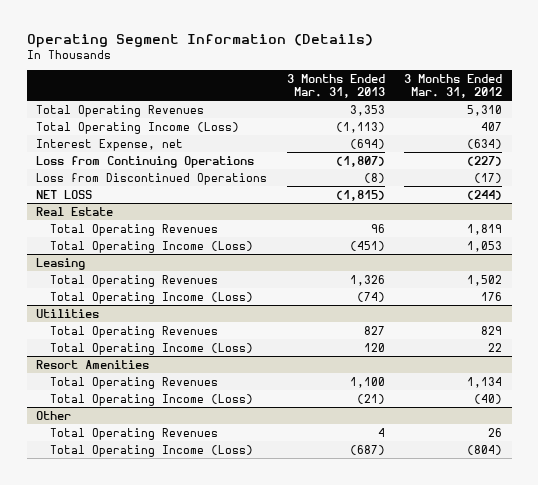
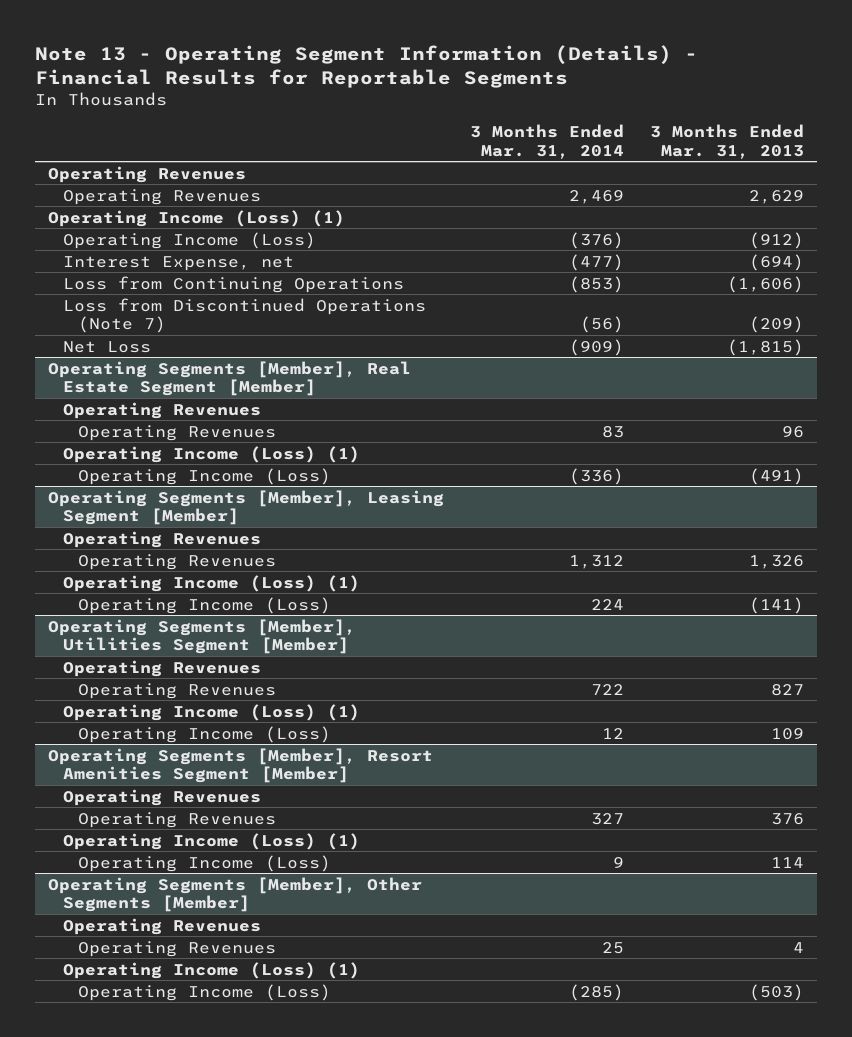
[26,33,373,48] Operating Segment Information (Details) -> [35,44,699,88] Note 13 - Operating Segment Information (Details) - Financial Results for Reportable Segments
[403,73,502,99] 3 Months Ended Mar. 31, 2012 -> none
none -> [470,124,625,159] 3 Months Ended Mar. 31, 2014
none -> [48,165,247,183] Operating Revenues
[36,104,205,117] Total Operating Revenues -> [62,188,261,205] Operating Revenues
[349,104,385,116] 3,353 -> [748,189,804,204] 2,629
none -> [48,209,346,227] Operating Income (Loss) (1)
[36,121,240,134] Total Operating Income (Loss) -> [62,231,316,249] Operating Income (Loss)
[335,121,385,133] (1,113) -> [748,231,804,249] (912)
[36,206,114,216] Real Estate -> none
[36,257,86,270] Leasing -> none
[36,308,100,318] Utilities -> none
[36,359,150,369] Resort Amenities -> none
[36,410,72,420] Other -> none
[335,155,385,167] (1,807) -> [726,275,804,293] (1,606)
[36,172,268,185] Loss from Discontinued Operations -> [62,297,426,333] Loss from Discontinued Operations (Note 7)
[363,172,385,183] (8) -> [748,315,804,333] (209)
[36,189,93,199] NET LOSS -> [62,340,151,353] Net Loss
none -> [48,360,412,396] Operating Segments [Member], Real Estate Segment [Member]
none -> [62,401,261,419] Operating Revenues
[49,223,218,236] Total Operating Revenues -> [77,424,276,441] Operating Revenues
none -> [62,445,360,463] Operating Income (Loss) (1)
[49,240,253,253] Total Operating Income (Loss) -> [77,467,331,485] Operating Income (Loss)
[349,240,385,251] (451) -> [748,467,804,485] (491)
none -> [48,489,445,525] Operating Segments [Member], Leasing Segment [Member]
none -> [62,530,261,548] Operating Revenues
[49,274,218,287] Total Operating Revenues -> [77,553,276,570] Operating Revenues
none -> [62,574,360,592] Operating Income (Loss) (1)
[49,291,253,304] Total Operating Income (Loss) -> [77,596,331,614] Operating Income (Loss)
[356,291,385,302] (74) -> [748,596,804,614] (141)
none -> [48,618,357,654] Operating Segments [Member], Utilities Segment [Member]
none -> [62,659,261,677] Operating Revenues
[49,325,218,338] Total Operating Revenues -> [77,682,276,699] Operating Revenues
none -> [62,703,360,721] Operating Income (Loss) (1)
[49,342,253,355] Total Operating Income (Loss) -> [77,725,331,743] Operating Income (Loss)
[363,342,385,352] 120 -> [770,727,804,740] 109
none -> [48,747,434,783] Operating Segments [Member], Resort Amenities Segment [Member]
none -> [62,788,261,806] Operating Revenues
[49,376,218,389] Total Operating Revenues -> [77,811,276,828] Operating Revenues
[349,376,385,388] 1,100 -> [770,812,804,825] 376
none -> [62,832,360,850] Operating Income (Loss) (1)
[49,393,253,406] Total Operating Income (Loss) -> [77,854,331,872] Operating Income (Loss)
[356,393,385,404] (21) -> [770,856,804,868] 114
none -> [48,876,423,912] Operating Segments [Member], Other Segments [Member]
none -> [62,917,261,935] Operating Revenues
[49,427,218,440] Total Operating Revenues -> [77,940,276,957] Operating Revenues
none -> [62,961,360,979] Operating Income (Loss) (1)
[49,444,253,457] Total Operating Income (Loss) -> [77,983,331,1001] Operating Income (Loss)
[349,444,385,455] (687) -> [748,983,804,1001] (503)

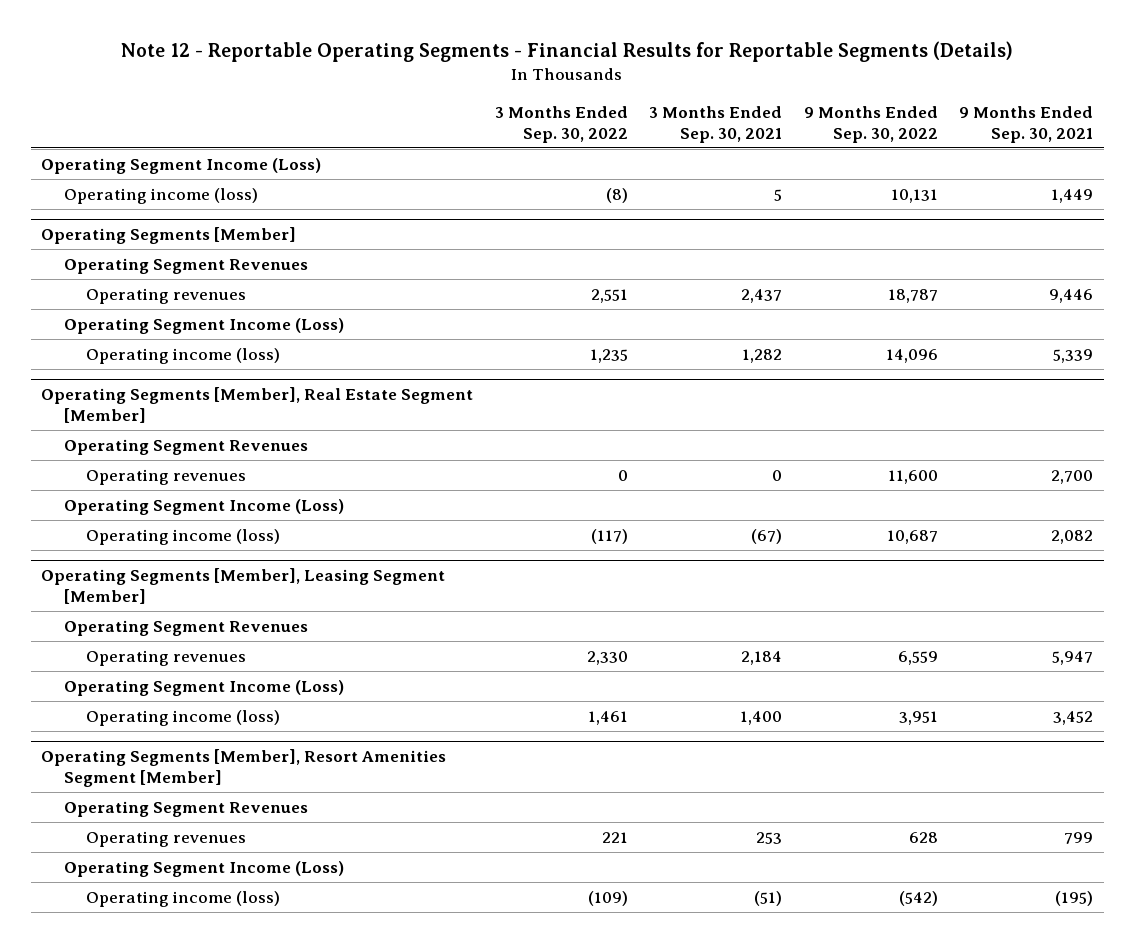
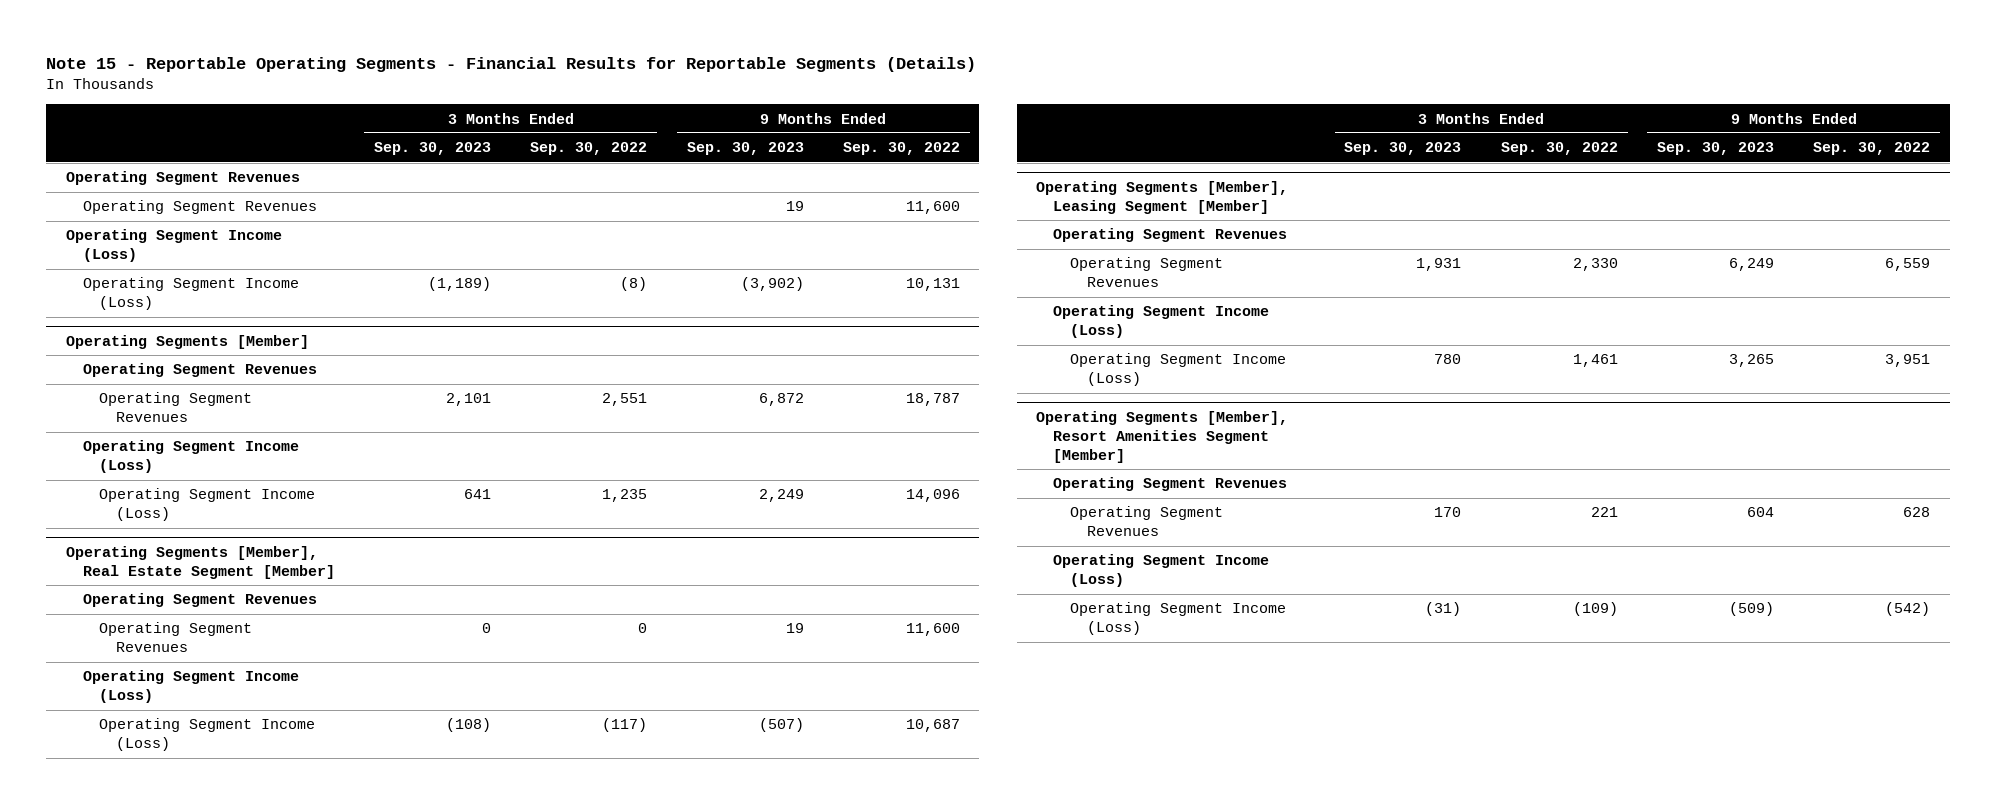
[121,41,1014,63] Note 12 - Reportable Operating Segments - Financial Results for Reportable Segments (Details) -> [46,57,977,73] Note 15 - Reportable Operating Segments - Financial Results for Reportable Segments (Details)
[649,105,783,143] 3 Months Ended Sep. 30, 2021 -> none
[959,105,1094,143] 9 Months Ended Sep. 30, 2021 -> none
none -> [373,142,491,156] Sep. 30, 2023
none -> [686,142,804,156] Sep. 30, 2023
none -> [65,171,300,186] Operating Segment Revenues
none -> [82,200,317,215] Operating Segment Revenues
[63,187,258,204] Operating income (loss) -> [82,277,299,311] Operating Segment Income (Loss)
[86,287,247,304] Operating revenues -> [99,392,253,423] Operating Segment Revenues
[86,347,281,364] Operating income (loss) -> [99,488,316,522] Operating Segment Income (Loss)
[86,468,247,485] Operating revenues -> [99,622,253,653] Operating Segment Revenues
[86,528,281,545] Operating income (loss) -> [99,718,316,752] Operating Segment Income (Loss)
[86,649,247,666] Operating revenues -> [1069,257,1223,288] Operating Segment Revenues
[86,709,281,726] Operating income (loss) -> [1069,353,1286,387] Operating Segment Income (Loss)
[86,830,247,847] Operating revenues -> [1069,506,1223,537] Operating Segment Revenues
[86,890,281,907] Operating income (loss) -> [1069,602,1286,636] Operating Segment Income (Loss)

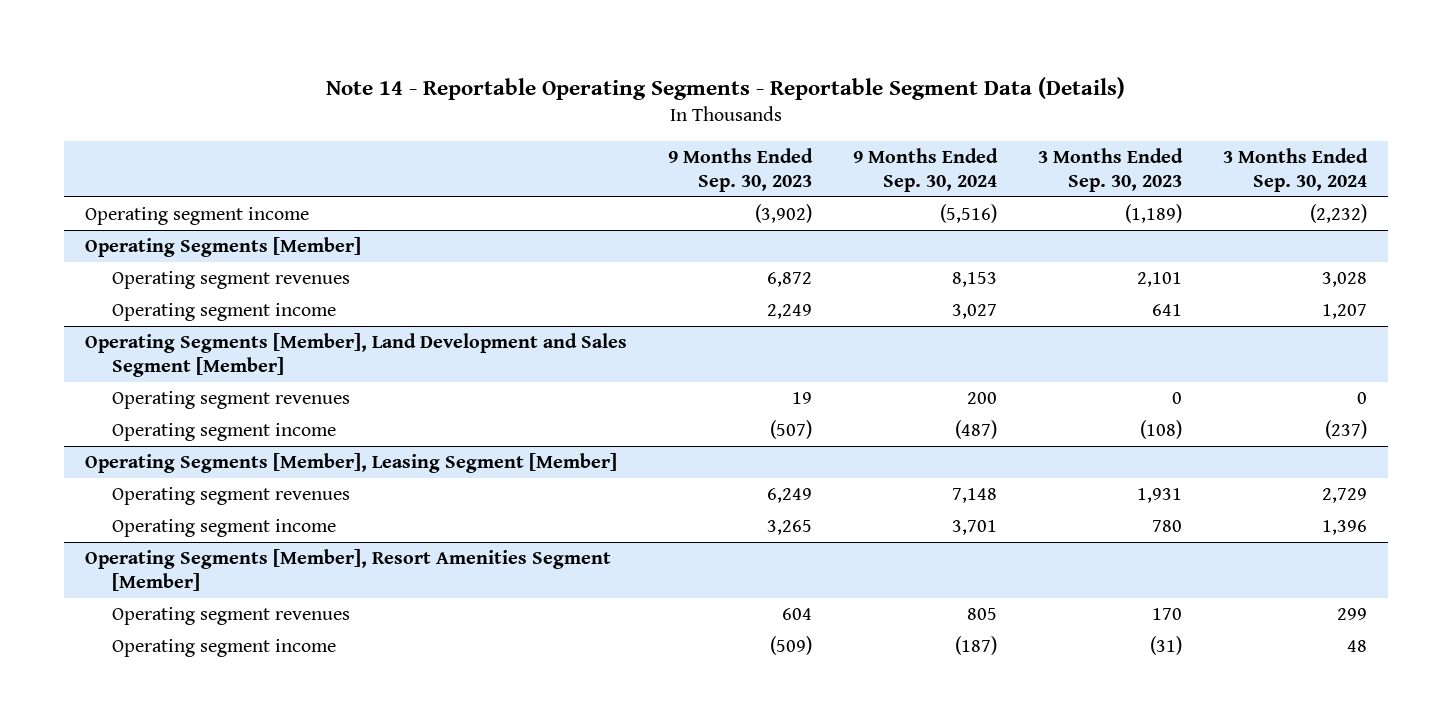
[46,57,977,73] Note 15 - Reportable Operating Segments - Financial Results for Reportable Segments (Details) -> [326,76,1126,100] Note 14 - Reportable Operating Segments - Reportable Segment Data (Details)
[530,142,648,156] Sep. 30, 2022 -> none
[842,142,960,156] Sep. 30, 2022 -> none
none -> [853,148,999,192] 9 Months Ended Sep. 30, 2024
none -> [1223,148,1369,192] 3 Months Ended Sep. 30, 2024
[65,171,300,186] Operating Segment Revenues -> none
[82,200,317,215] Operating Segment Revenues -> none
[65,229,282,263] Operating Segment Income (Loss) -> none
[82,277,299,311] Operating Segment Income (Loss) -> [84,207,309,226] Operating segment income
[82,363,317,378] Operating Segment Revenues -> none
[82,440,299,474] Operating Segment Income (Loss) -> none
[65,545,335,579] Operating Segments [Member], Real Estate Segment [Member] -> none
[82,593,317,608] Operating Segment Revenues -> none
[82,670,299,704] Operating Segment Income (Loss) -> none
[99,392,253,423] Operating Segment Revenues -> [112,271,351,290] Operating segment revenues
[99,488,316,522] Operating Segment Income (Loss) -> [112,303,337,322] Operating segment income
none -> [84,333,627,377] Operating Segments [Member], Land Development and Sales Segment [Member]
[99,622,253,653] Operating Segment Revenues -> [112,391,351,410] Operating segment revenues
[99,718,316,752] Operating Segment Income (Loss) -> [112,423,337,442] Operating segment income
[1053,228,1288,243] Operating Segment Revenues -> none
[1053,305,1270,339] Operating Segment Income (Loss) -> none
[1069,257,1223,288] Operating Segment Revenues -> [112,487,351,506] Operating segment revenues
[1069,353,1286,387] Operating Segment Income (Loss) -> [112,519,337,538] Operating segment income
[1053,477,1288,492] Operating Segment Revenues -> none
[1053,554,1270,588] Operating Segment Income (Loss) -> none
[1069,506,1223,537] Operating Segment Revenues -> [112,607,351,626] Operating segment revenues
[1069,602,1286,636] Operating Segment Income (Loss) -> [112,639,337,658] Operating segment income

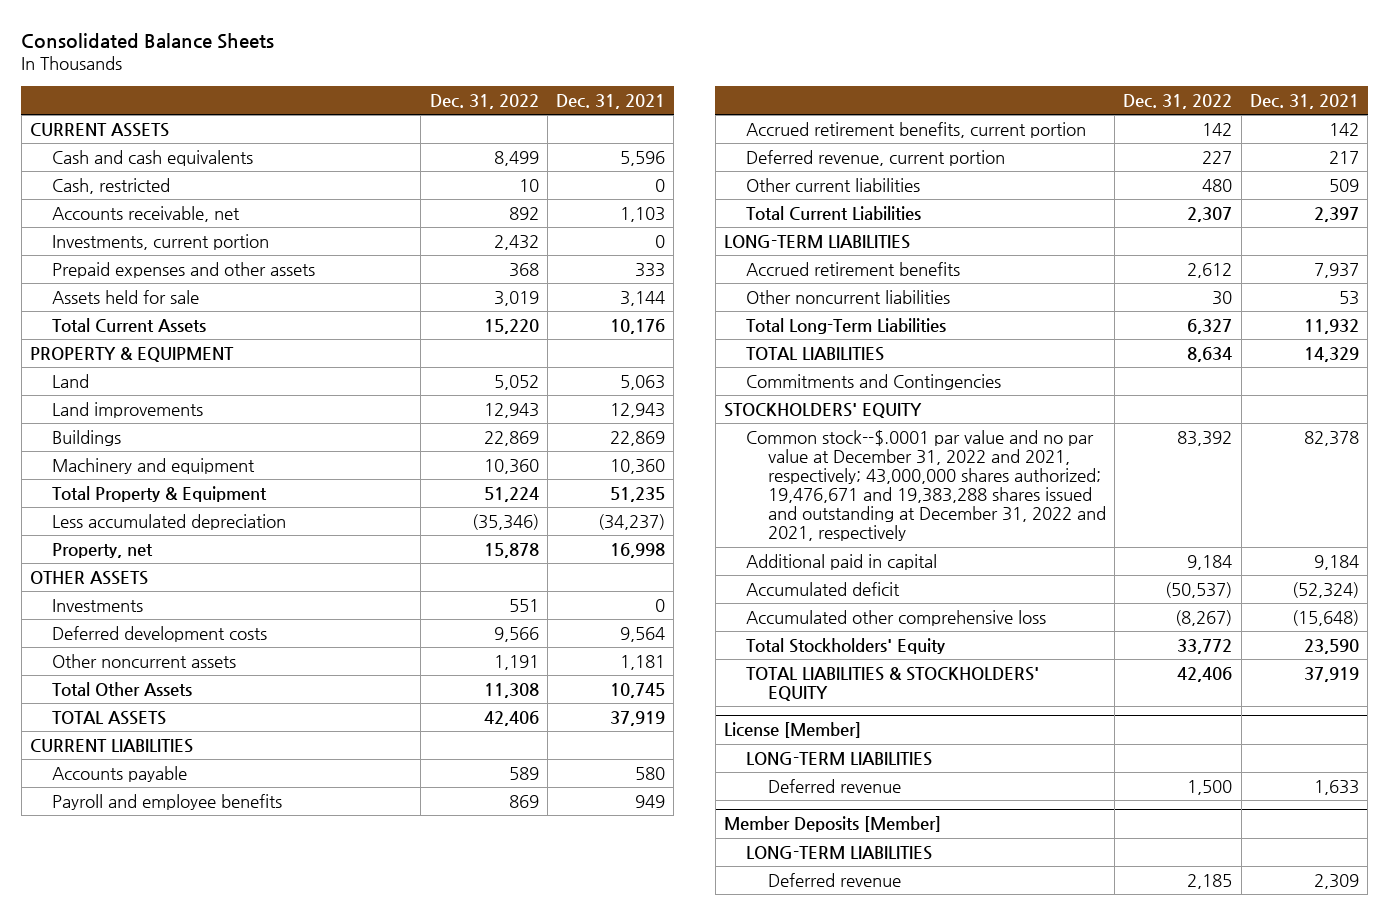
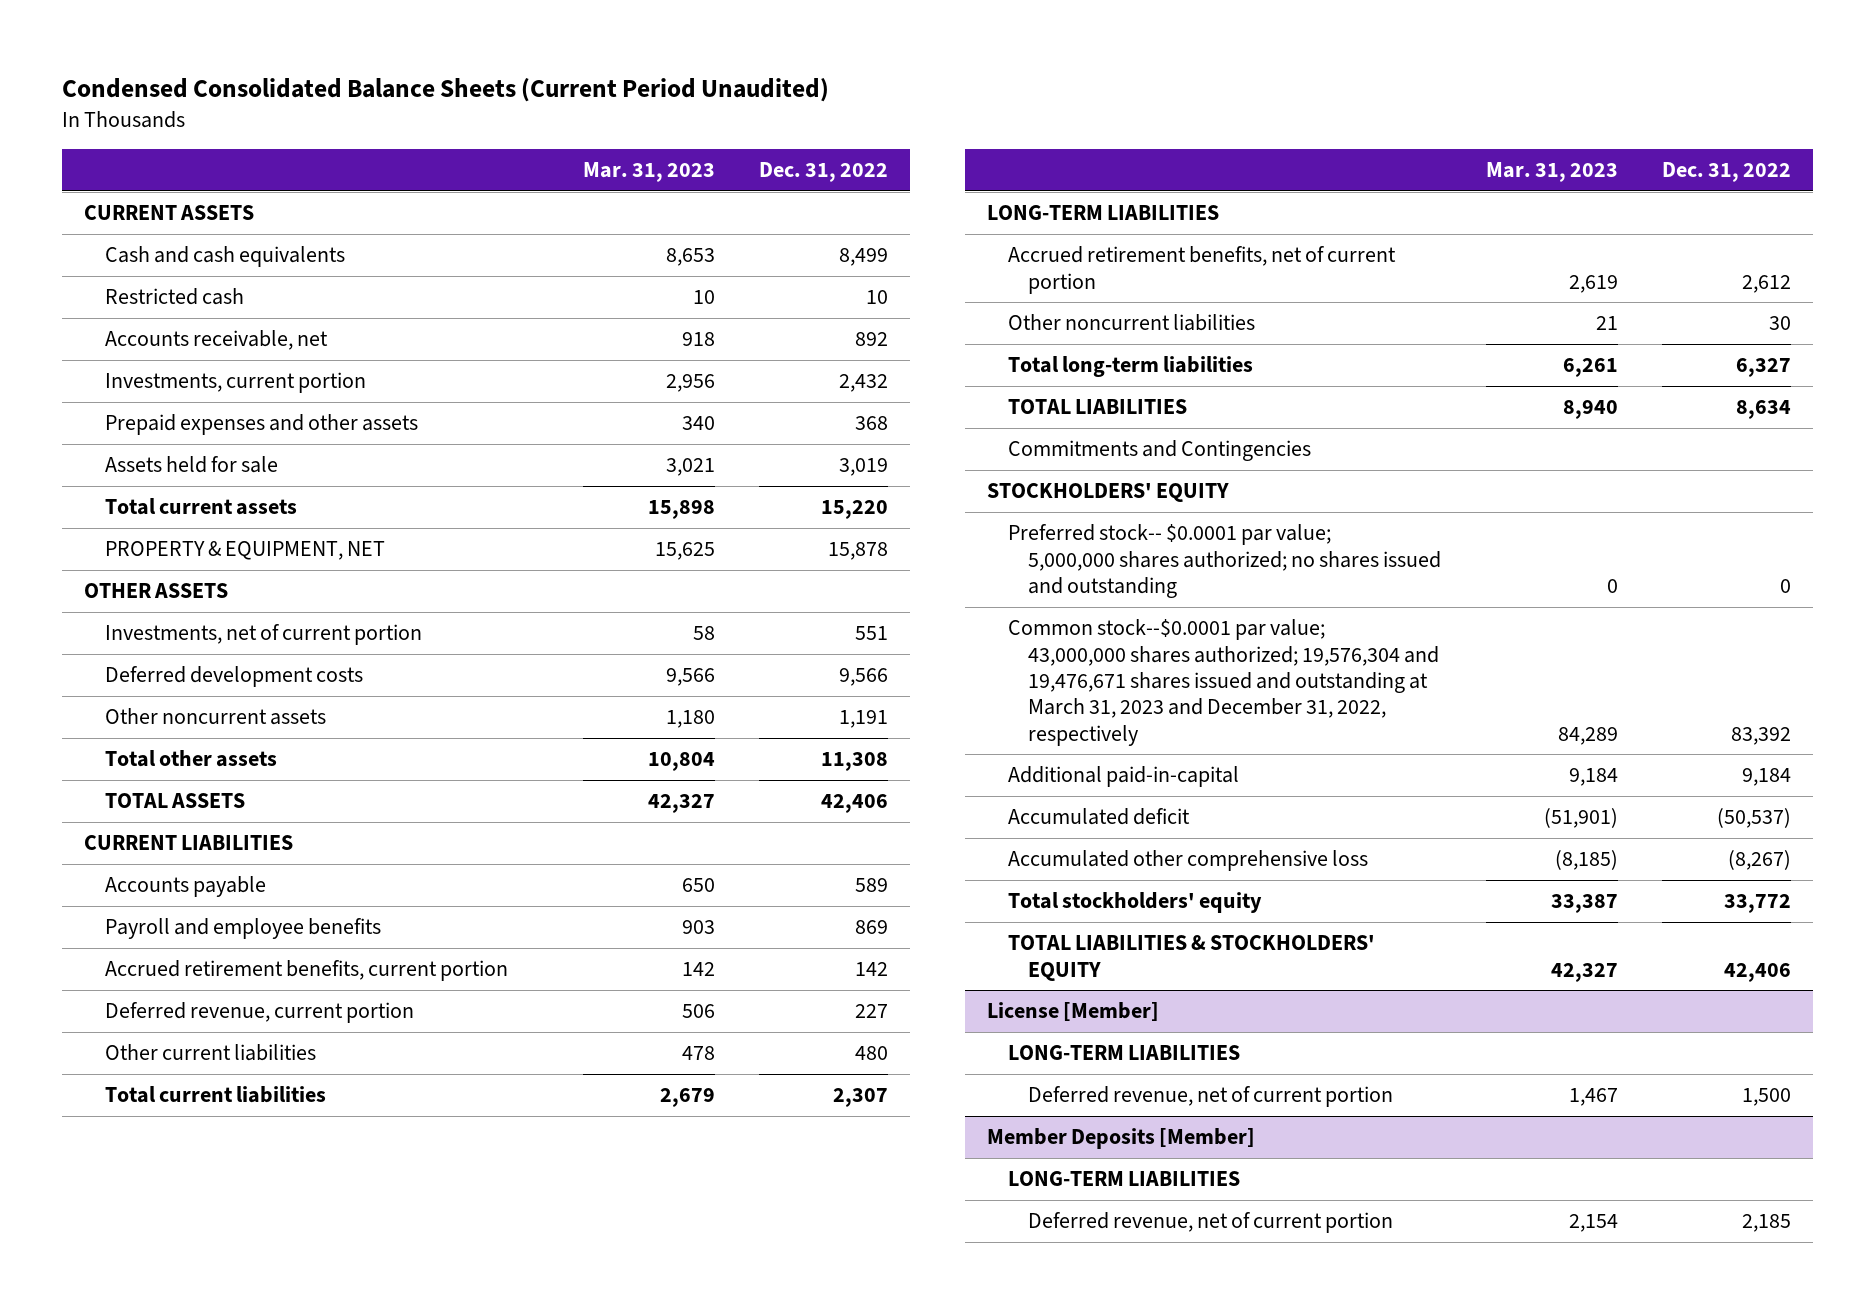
[21,33,275,50] Consolidated Balance Sheets -> [62,77,830,102] Condensed Consolidated Balance Sheets (Current Period Unaudited)
[556,93,666,109] Dec. 31, 2021 -> none
none -> [582,162,715,183] Mar. 31, 2023
[52,177,171,194] Cash, restricted -> [105,288,245,306] Restricted cash
[30,346,235,362] PROPERTY & EQUIPMENT -> none
[52,373,90,388] Land -> none
[52,401,204,418] Land improvements -> none
[52,429,122,446] Buildings -> none
[52,457,256,474] Machinery and equipment -> none
[52,485,268,502] Total Property & Equipment -> none
[52,513,287,530] Less accumulated depreciation -> none
[52,317,207,332] Total Current Assets -> [105,498,298,516] Total current assets
[52,542,154,558] Property, net -> [105,541,386,561] PROPERTY & EQUIPMENT, NET
[52,598,144,612] Investments -> [105,624,423,646] Investments, net of current portion
[52,681,193,696] Total Other Assets -> [105,750,278,768] Total other assets
[745,205,921,220] Total Current Liabilities -> [105,1086,327,1104] Total current liabilities
[745,261,960,276] Accrued retirement benefits -> [1007,246,1396,294] Accrued retirement benefits, net of current portion
[745,317,946,334] Total Long-Term Liabilities -> [1007,356,1253,378] Total long-term liabilities
none -> [1007,524,1442,599] Preferred stock-- $0.0001 par value; 5,000,000 shares authorized; no shares issued and outstanding
[745,429,1106,542] Common stock--$.0001 par value and no par value at December 31, 2022 and 2021, respectively; 43,000,000 shares authorized; 19,476,671 and 19,383,288 shares issued and outstanding at December 31, 2022 and 2021, respectively -> [1007,619,1440,746] Common stock--$0.0001 par value; 43,000,000 shares authorized; 19,576,304 and 19,476,671 shares issued and outstanding at March 31, 2023 and December 31, 2022, respectively
[745,553,937,570] Additional paid in capital -> [1007,766,1239,788] Additional paid-in-capital
[745,637,945,654] Total Stockholders' Equity -> [1007,892,1262,914] Total stockholders' equity
[767,778,901,793] Deferred revenue -> [1028,1086,1394,1108] Deferred revenue, net of current portion
[767,872,901,887] Deferred revenue -> [1028,1212,1394,1234] Deferred revenue, net of current portion

